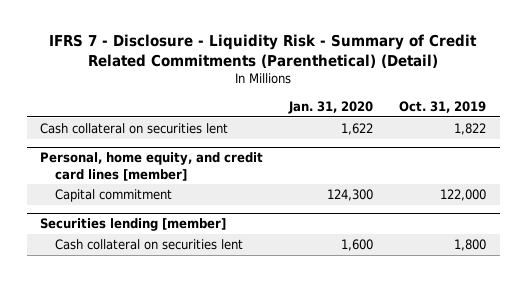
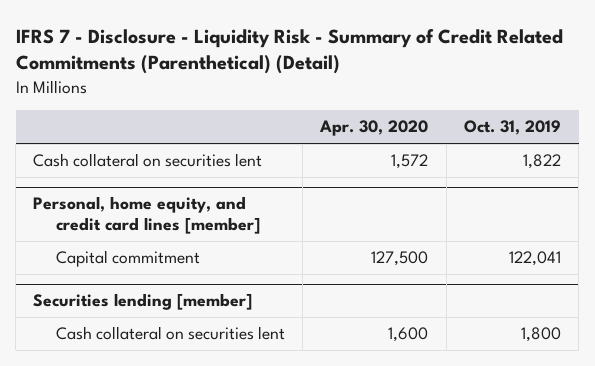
[288,100,374,114] Jan. 31, 2020 -> none
none -> [319,120,429,137] Apr. 30, 2020
[440,188,487,201] 122,000 -> [509,251,562,267] 122,041

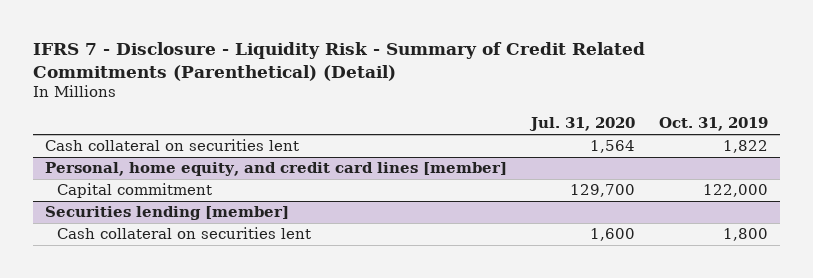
[319,120,429,137] Apr. 30, 2020 -> none
none -> [528,117,635,132] Jul. 31, 2020
[509,251,562,267] 122,041 -> [702,184,768,198] 122,000

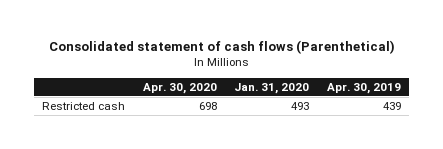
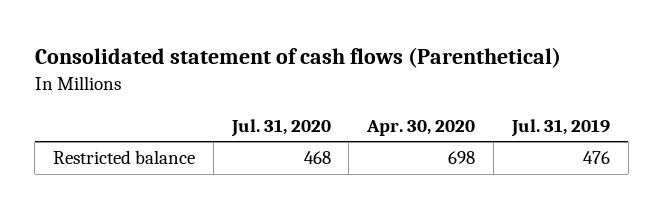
[234,82,310,94] Jan. 31, 2020 -> none
[326,82,401,94] Apr. 30, 2019 -> none
none -> [230,118,331,137] Jul. 31, 2020
none -> [510,118,610,137] Jul. 31, 2019
[42,101,126,110] Restricted cash -> [52,150,195,165] Restricted balance

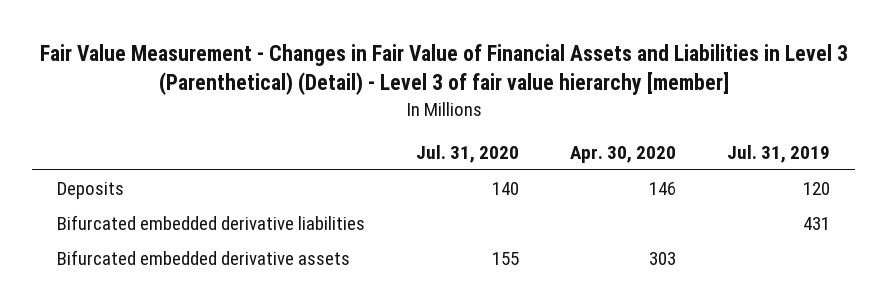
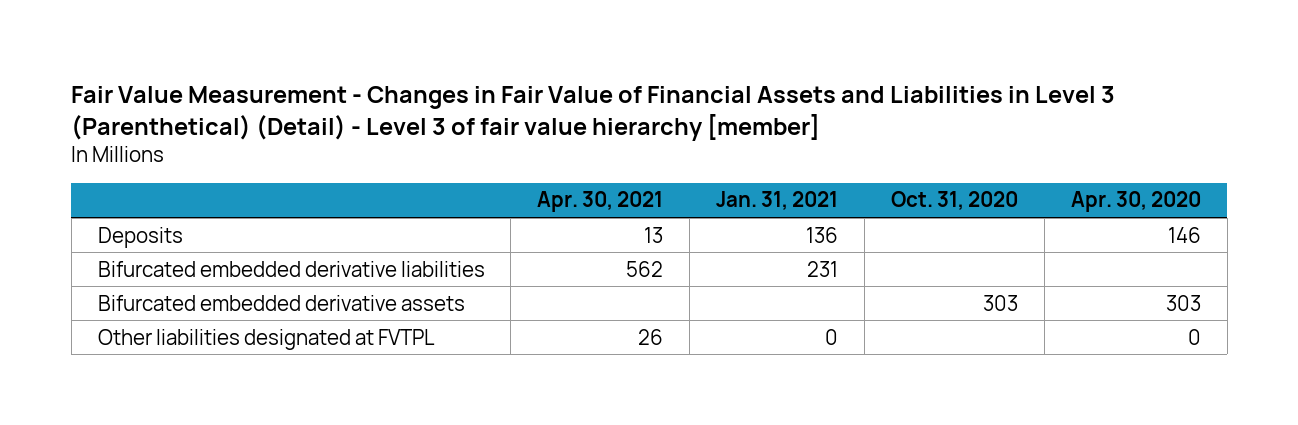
[416,144,520,163] Jul. 31, 2020 -> none
[726,144,830,163] Jul. 31, 2019 -> none
none -> [537,191,664,213] Apr. 30, 2021
none -> [716,191,839,211] Jan. 31, 2021
none -> [890,191,1018,211] Oct. 31, 2020
none -> [97,328,435,350] Other liabilities designated at FVTPL

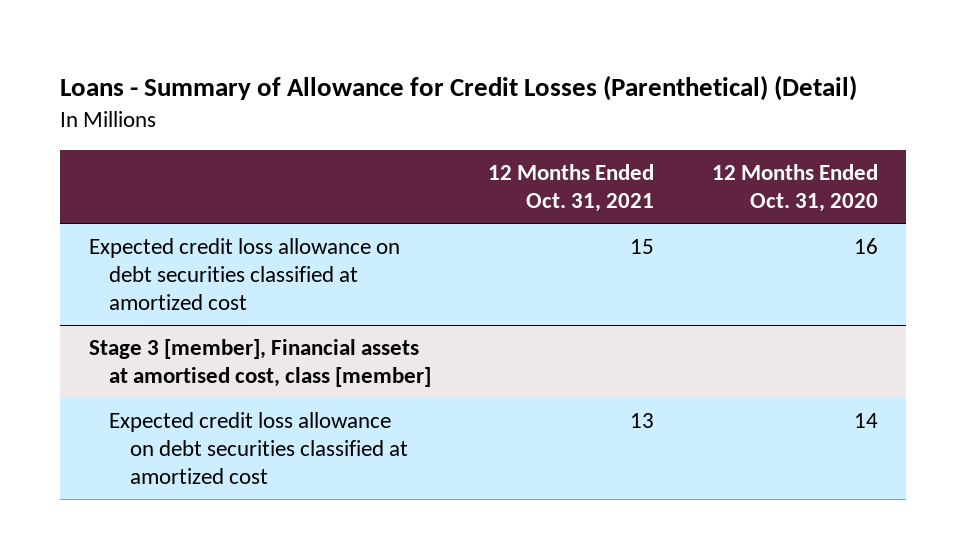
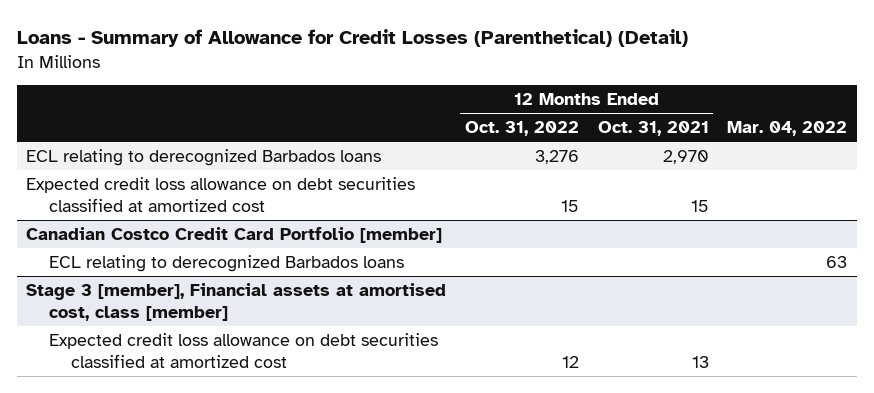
[711,164,878,212] 12 Months Ended Oct. 31, 2020 -> none
none -> [465,121,580,137] Oct. 31, 2022
none -> [727,121,848,137] Mar. 04, 2022
none -> [26,148,382,166] ECL relating to derecognized Barbados loans
none -> [26,226,443,243] Canadian Costco Credit Card Portfolio [member]
none -> [48,254,404,272] ECL relating to derecognized Barbados loans

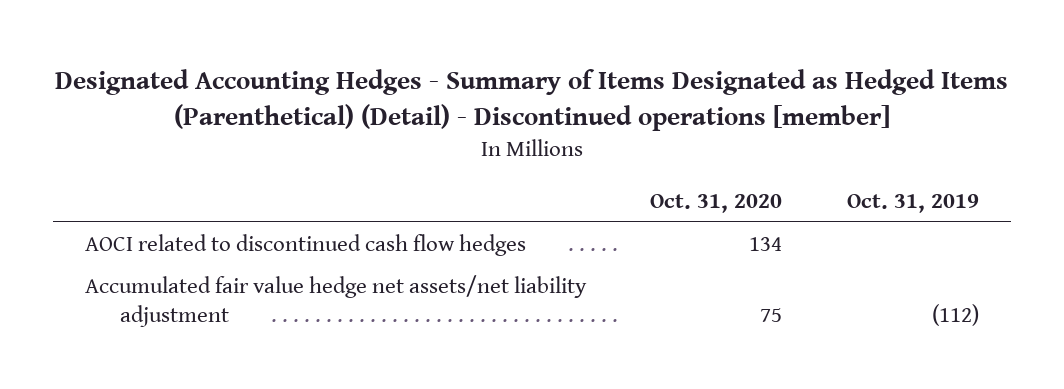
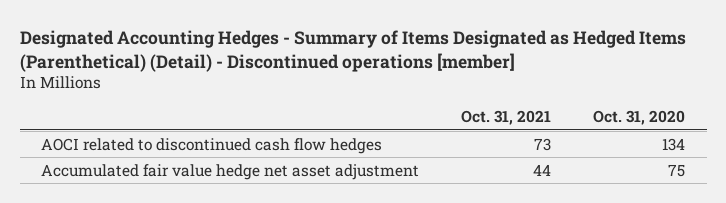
[846,193,979,213] Oct. 31, 2019 -> none
none -> [461,110,552,126] Oct. 31, 2021
[85,275,588,327] Accumulated fair value hedge net assets/net liability adjustment -> [40,163,419,180] Accumulated fair value hedge net asset adjustment

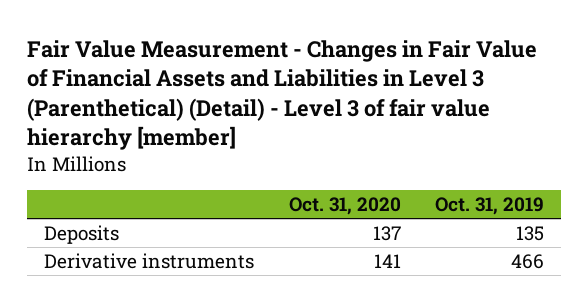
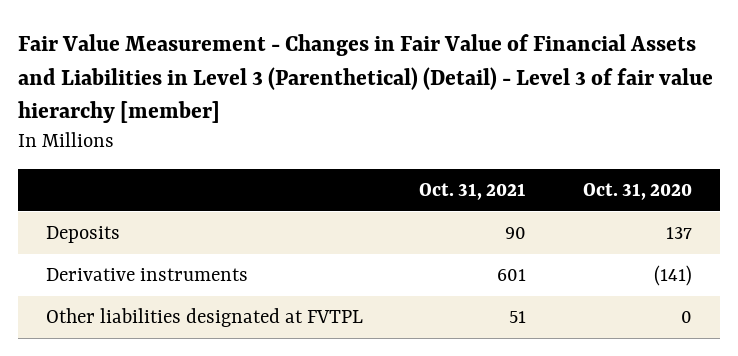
[435,196,545,215] Oct. 31, 2019 -> none
none -> [419,183,527,201] Oct. 31, 2021
[373,254,401,269] 141 -> [653,265,692,287] (141)
none -> [45,308,363,328] Other liabilities designated at FVTPL

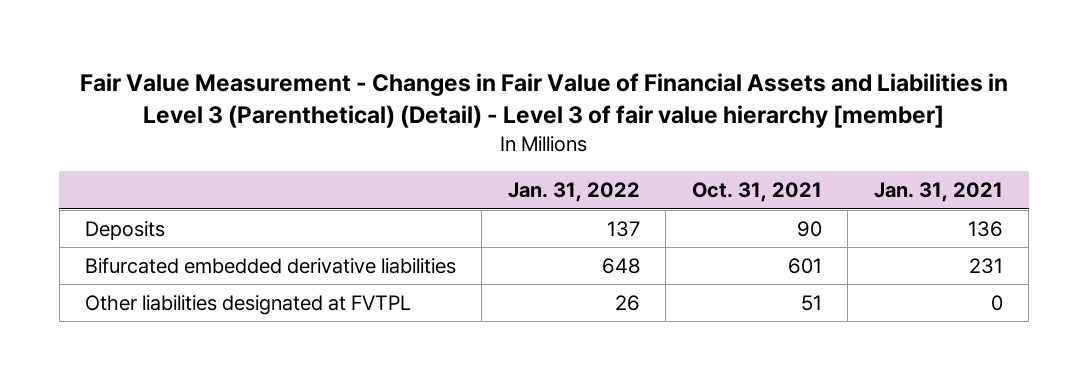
[582,183,692,201] Oct. 31, 2020 -> none
none -> [507,182,640,203] Jan. 31, 2022
none -> [873,182,1003,203] Jan. 31, 2021
[45,268,248,282] Derivative instruments -> none
none -> [84,256,456,274] Bifurcated embedded derivative liabilities

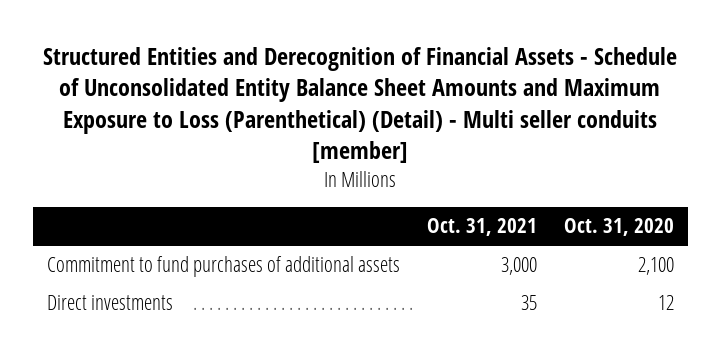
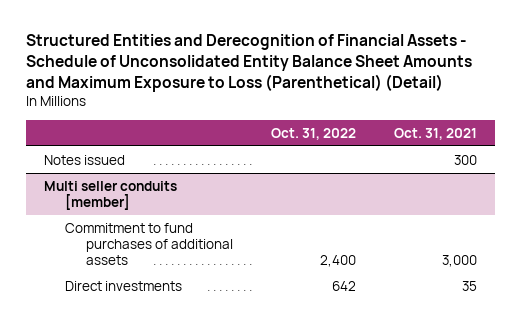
[43,46,678,164] Structured Entities and Derecognition of Financial Assets - Schedule of Unconsolidated Entity Balance Sheet Amounts and Maximum Exposure to Loss (Parenthetical) (Detail) - Multi seller conduits [member] -> [25,34,472,93] Structured Entities and Derecognition of Financial Assets - Schedule of Unconsolidated Entity Balance Sheet Amounts and Maximum Exposure to Loss (Parenthetical) (Detail)
[563,218,674,237] Oct. 31, 2020 -> none
none -> [270,127,356,140] Oct. 31, 2022
none -> [44,154,126,165] Notes issued
none -> [44,180,178,210] Multi seller conduits [member]

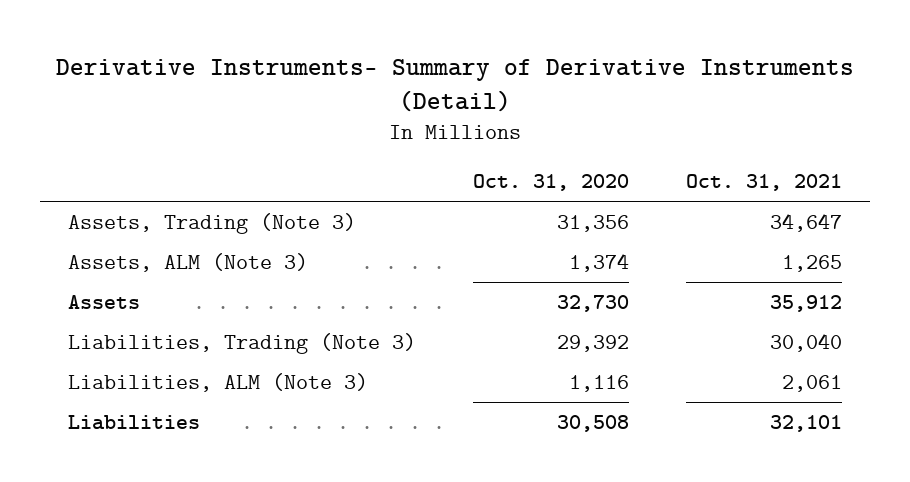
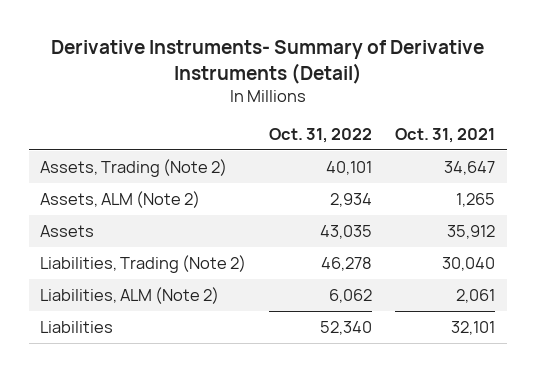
[473,174,630,192] Oct. 31, 2020 -> none
none -> [269,128,373,144] Oct. 31, 2022
[68,212,357,234] Assets, Trading (Note 3) -> [40,158,228,177] Assets, Trading (Note 2)
[68,252,309,272] Assets, ALM (Note 3) -> [40,190,201,208] Assets, ALM (Note 2)
[68,332,417,354] Liabilities, Trading (Note 3) -> [40,254,247,273] Liabilities, Trading (Note 2)
[68,372,369,392] Liabilities, ALM (Note 3) -> [40,286,220,304] Liabilities, ALM (Note 2)

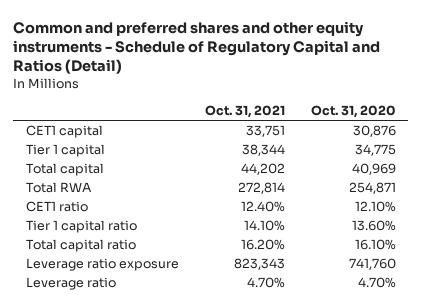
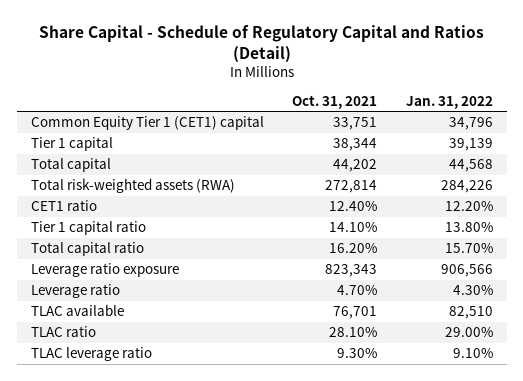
[13,20,381,75] Common and preferred shares and other equity instruments - Schedule of Regulatory Capital and Ratios (Detail) -> [38,24,484,63] Share Capital - Schedule of Regulatory Capital and Ratios (Detail)
[310,104,396,118] Oct. 31, 2020 -> none
none -> [405,95,493,109] Jan. 31, 2022
[26,125,104,139] CET1 capital -> [30,116,264,131] Common Equity Tier 1 (CET1) capital
[26,182,93,194] Total RWA -> [30,178,235,194] Total risk-weighted assets (RWA)
none -> [30,304,124,317] TLAC available
none -> [30,326,96,338] TLAC ratio
none -> [30,347,152,362] TLAC leverage ratio

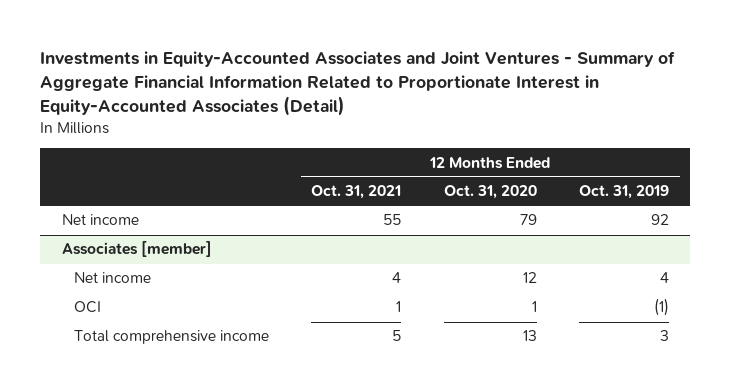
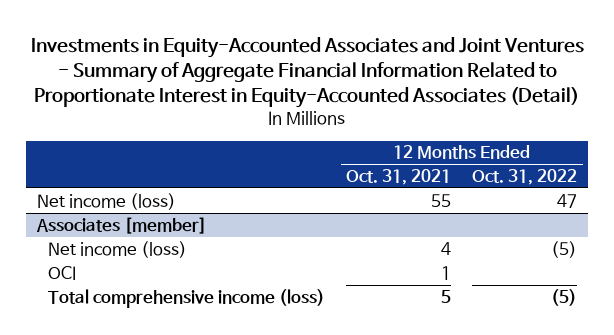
[443,185,537,200] Oct. 31, 2020 -> none
[579,185,670,200] Oct. 31, 2019 -> none
none -> [472,168,578,185] Oct. 31, 2022
[61,214,139,226] Net income -> [36,192,176,210] Net income (loss)
[73,272,151,284] Net income -> [48,240,188,258] Net income (loss)
[73,330,269,345] Total comprehensive income -> [48,288,326,308] Total comprehensive income (loss)

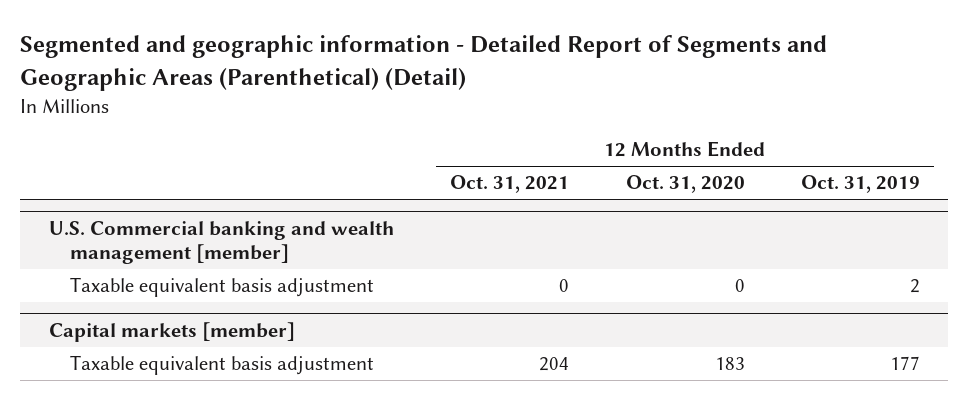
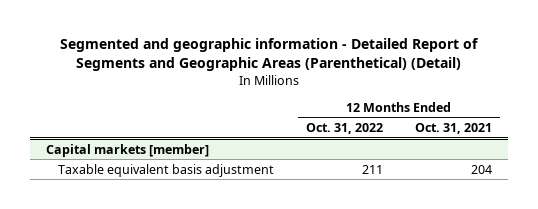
[625,175,745,194] Oct. 31, 2020 -> none
[801,175,921,194] Oct. 31, 2019 -> none
none -> [306,122,384,134] Oct. 31, 2022
[48,221,394,264] U.S. Commercial banking and wealth management [member] -> none
[70,277,375,298] Taxable equivalent basis adjustment -> none

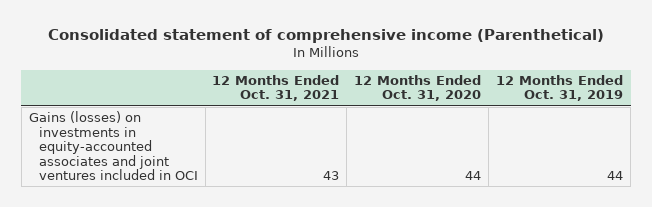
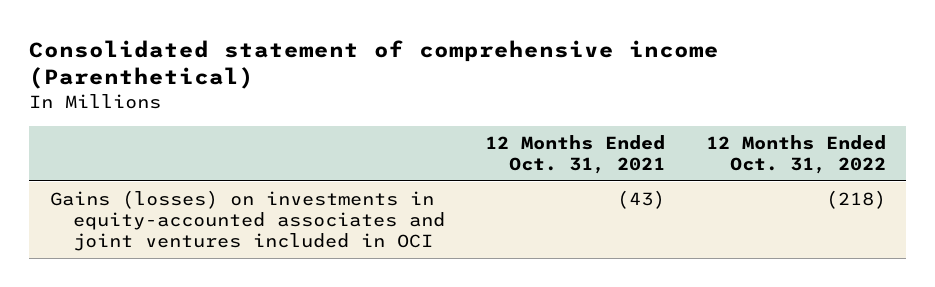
[354,75,482,102] 12 Months Ended Oct. 31, 2020 -> none
[496,75,624,102] 12 Months Ended Oct. 31, 2019 -> none
none -> [705,135,886,174] 12 Months Ended Oct. 31, 2022
[323,170,340,180] 43 -> [617,190,666,210] (43)

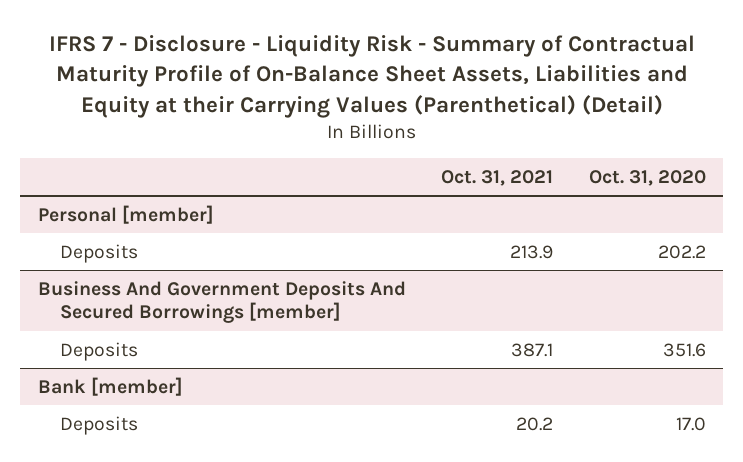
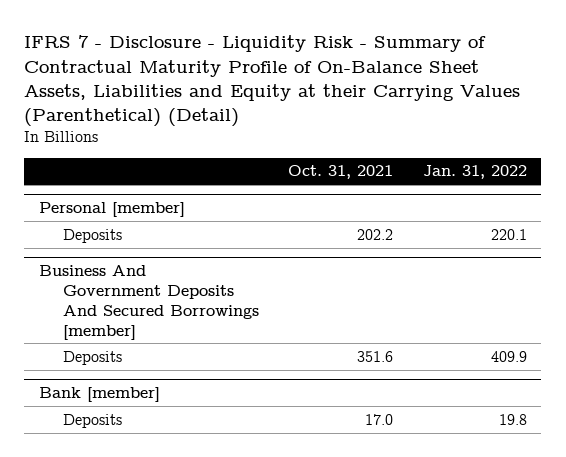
[588,169,706,186] Oct. 31, 2020 -> none
none -> [422,165,527,180] Jan. 31, 2022
[510,244,554,259] 213.9 -> [357,228,394,240] 202.2
[511,342,554,357] 387.1 -> [357,350,394,362] 351.6
[516,416,554,431] 20.2 -> [365,413,394,425] 17.0

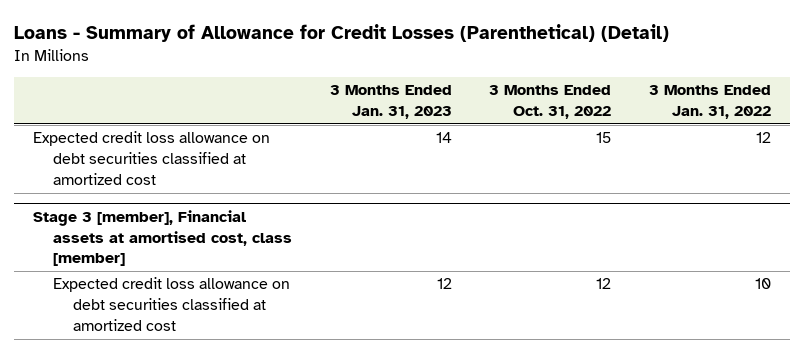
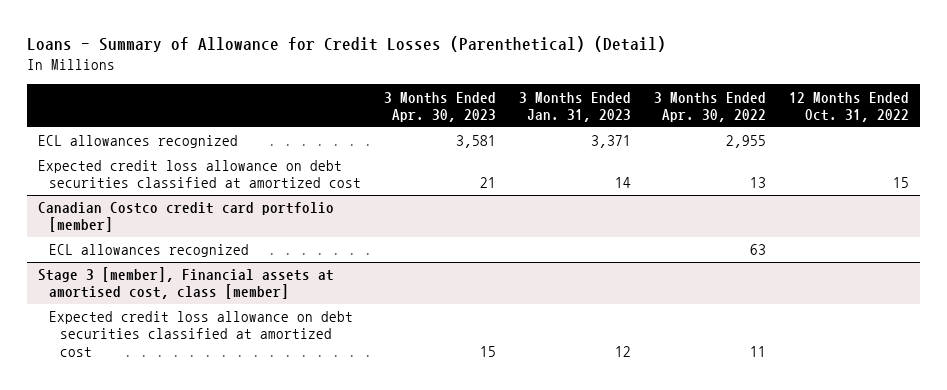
[489,85,612,120] 3 Months Ended Oct. 31, 2022 -> none
[649,85,772,120] 3 Months Ended Jan. 31, 2022 -> none
none -> [383,91,496,122] 3 Months Ended Apr. 30, 2023
none -> [653,91,766,122] 3 Months Ended Apr. 30, 2022
none -> [788,91,909,122] 12 Months Ended Oct. 31, 2022
none -> [38,135,239,149] ECL allowances recognized
none -> [38,202,335,233] Canadian Costco credit card portfolio [member]
none -> [48,244,249,258] ECL allowances recognized

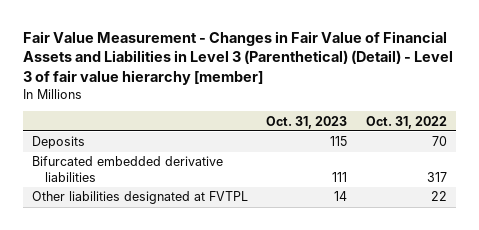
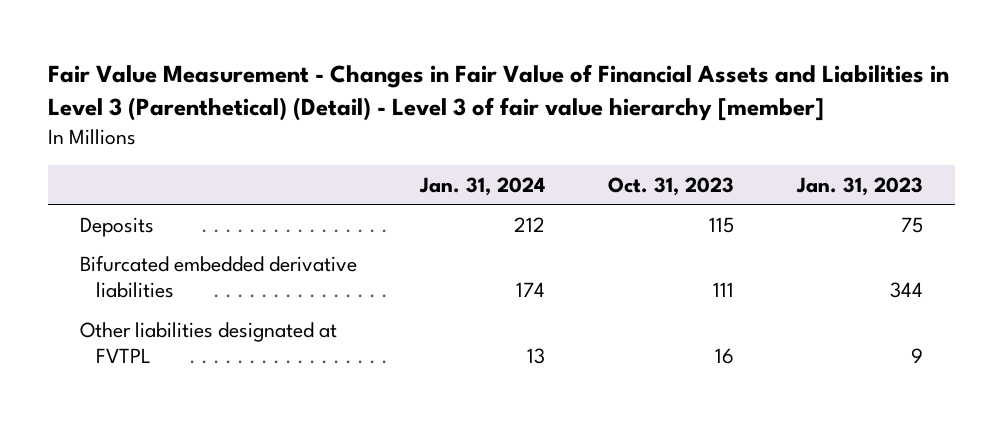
[365,115,447,129] Oct. 31, 2022 -> none
none -> [419,176,546,196] Jan. 31, 2024
none -> [796,176,924,196] Jan. 31, 2023
[334,191,348,202] 14 -> [715,348,735,365] 16

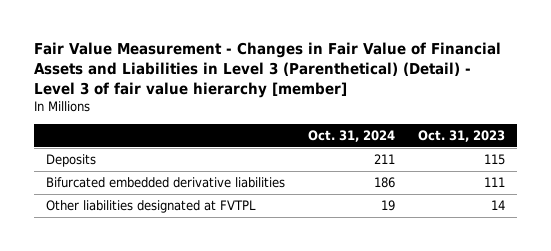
[419,176,546,196] Jan. 31, 2024 -> none
[796,176,924,196] Jan. 31, 2023 -> none
none -> [308,129,396,142] Oct. 31, 2024
[715,348,735,365] 16 -> [491,200,506,211] 14

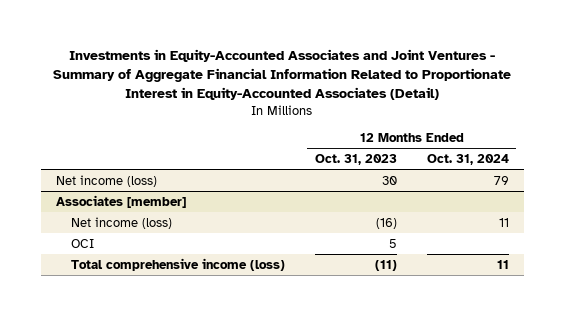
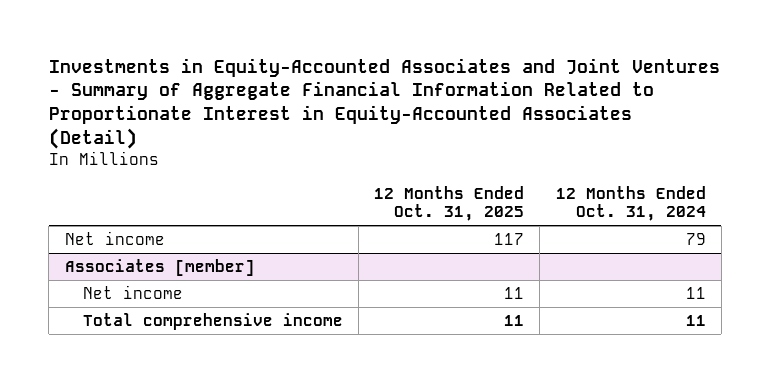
[314,153,397,165] Oct. 31, 2023 -> none
none -> [374,185,525,222] 12 Months Ended Oct. 31, 2025
[55,174,157,187] Net income (loss) -> [64,230,165,245] Net income
[70,238,94,248] OCI -> none
[70,216,172,229] Net income (loss) -> [82,284,183,299] Net income
[70,257,285,271] Total comprehensive income (loss) -> [82,312,343,330] Total comprehensive income

